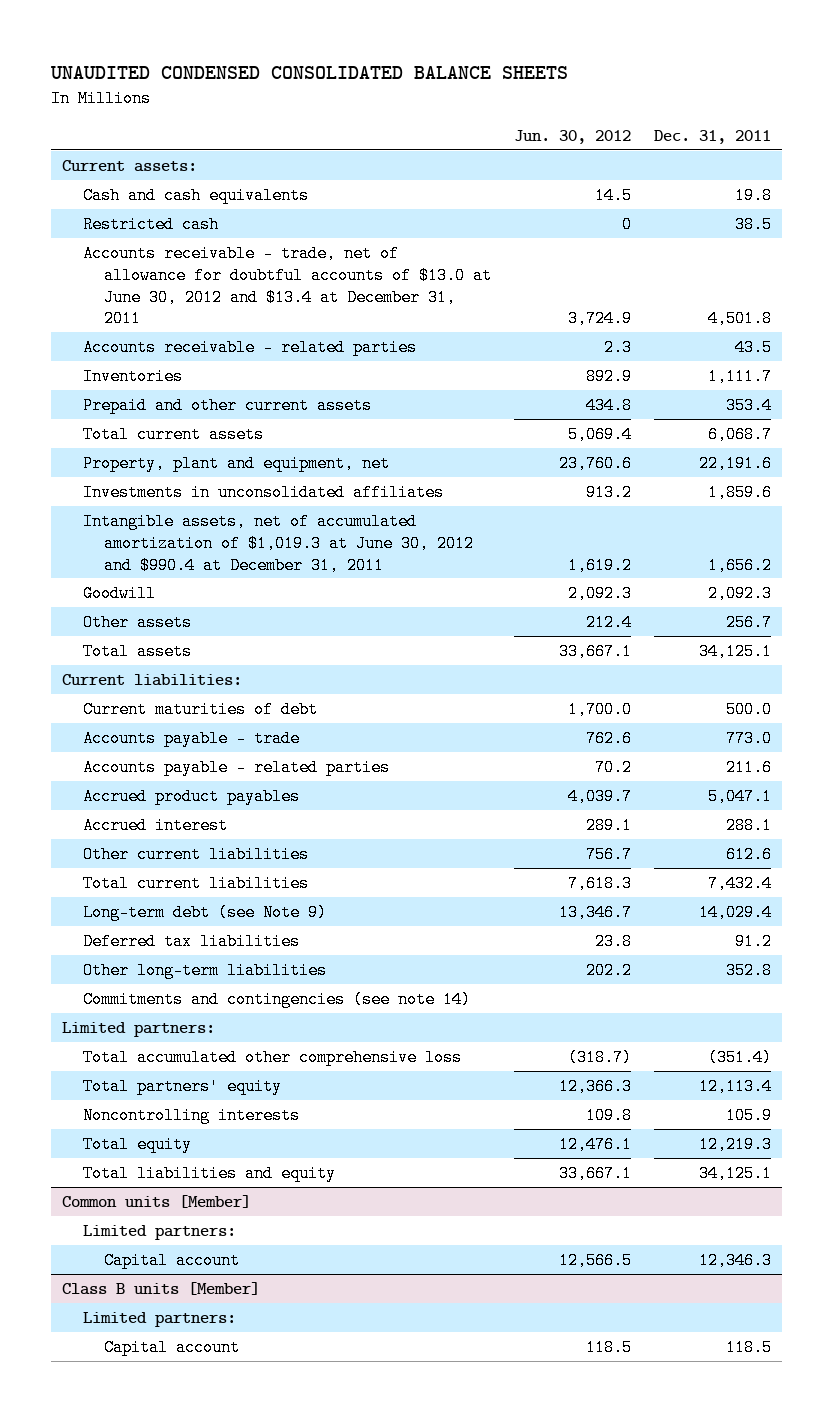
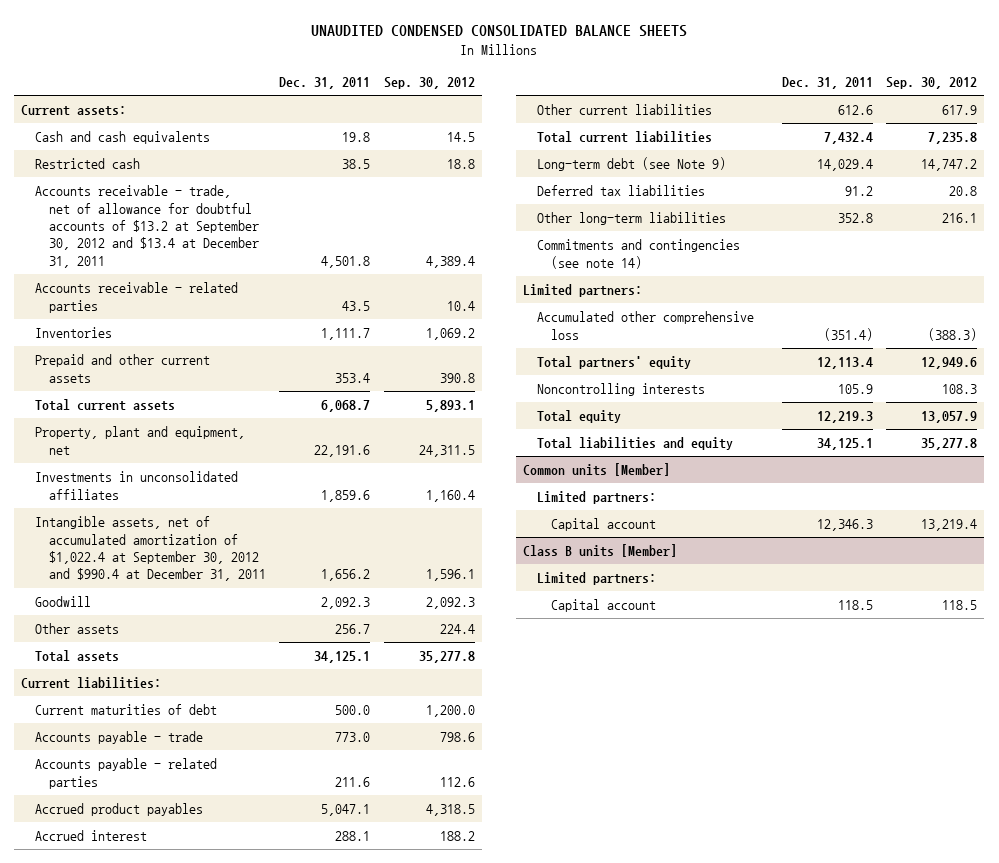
[513,129,631,144] Jun. 30, 2012 -> none
none -> [384,76,476,89] Sep. 30, 2012
[83,244,493,328] Accounts receivable - trade, net of allowance for doubtful accounts of $13.0 at June 30, 2012 and $13.4 at December 31, 2011 -> [34,185,259,268] Accounts receivable - trade, net of allowance for doubtful accounts of $13.2 at September 30, 2012 and $13.4 at December 31, 2011
[83,512,475,574] Intangible assets, net of accumulated amortization of $1,019.3 at June 30, 2012 and $990.4 at December 31, 2011 -> [34,516,266,582] Intangible assets, net of accumulated amortization of $1,022.4 at September 30, 2012 and $990.4 at December 31, 2011
[83,1048,463,1066] Total accumulated other comprehensive loss -> [537,311,755,340] Accumulated other comprehensive loss

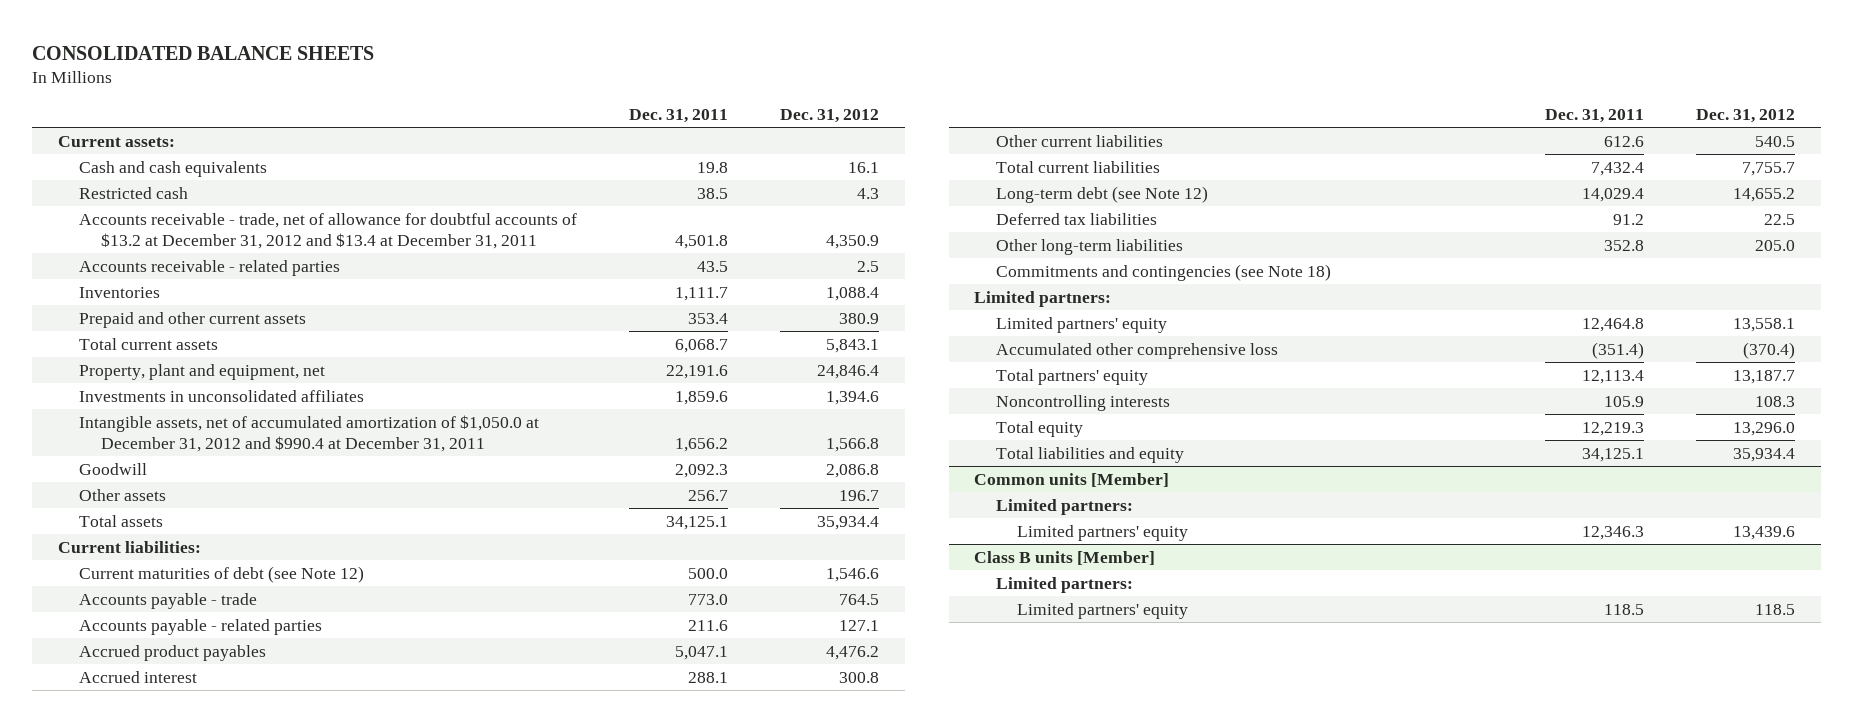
[311,25,688,38] UNAUDITED CONDENSED CONSOLIDATED BALANCE SHEETS -> [32,45,375,60] CONSOLIDATED BALANCE SHEETS
[384,76,476,89] Sep. 30, 2012 -> none
none -> [779,108,879,123] Dec. 31, 2012
[34,185,259,268] Accounts receivable - trade, net of allowance for doubtful accounts of $13.2 at September 30, 2012 and $13.4 at December 31, 2011 -> [79,212,578,249] Accounts receivable - trade, net of allowance for doubtful accounts of $13.2 at December 31, 2012 and $13.4 at December 31, 2011
[34,516,266,582] Intangible assets, net of accumulated amortization of $1,022.4 at September 30, 2012 and $990.4 at December 31, 2011 -> [79,414,540,452] Intangible assets, net of accumulated amortization of $1,050.0 at December 31, 2012 and $990.4 at December 31, 2011
[34,704,217,716] Current maturities of debt -> [79,565,365,583] Current maturities of debt (see Note 12)
[537,157,727,172] Long-term debt (see Note 9) -> [995,185,1208,203] Long-term debt (see Note 12)
[537,239,741,269] Commitments and contingencies (see note 14) -> [995,263,1331,281] Commitments and contingencies (see Note 18)
none -> [995,316,1167,333] Limited partners' equity
[550,518,656,532] Capital account -> [1017,524,1189,541] Limited partners' equity
[550,599,656,613] Capital account -> [1017,602,1189,619] Limited partners' equity

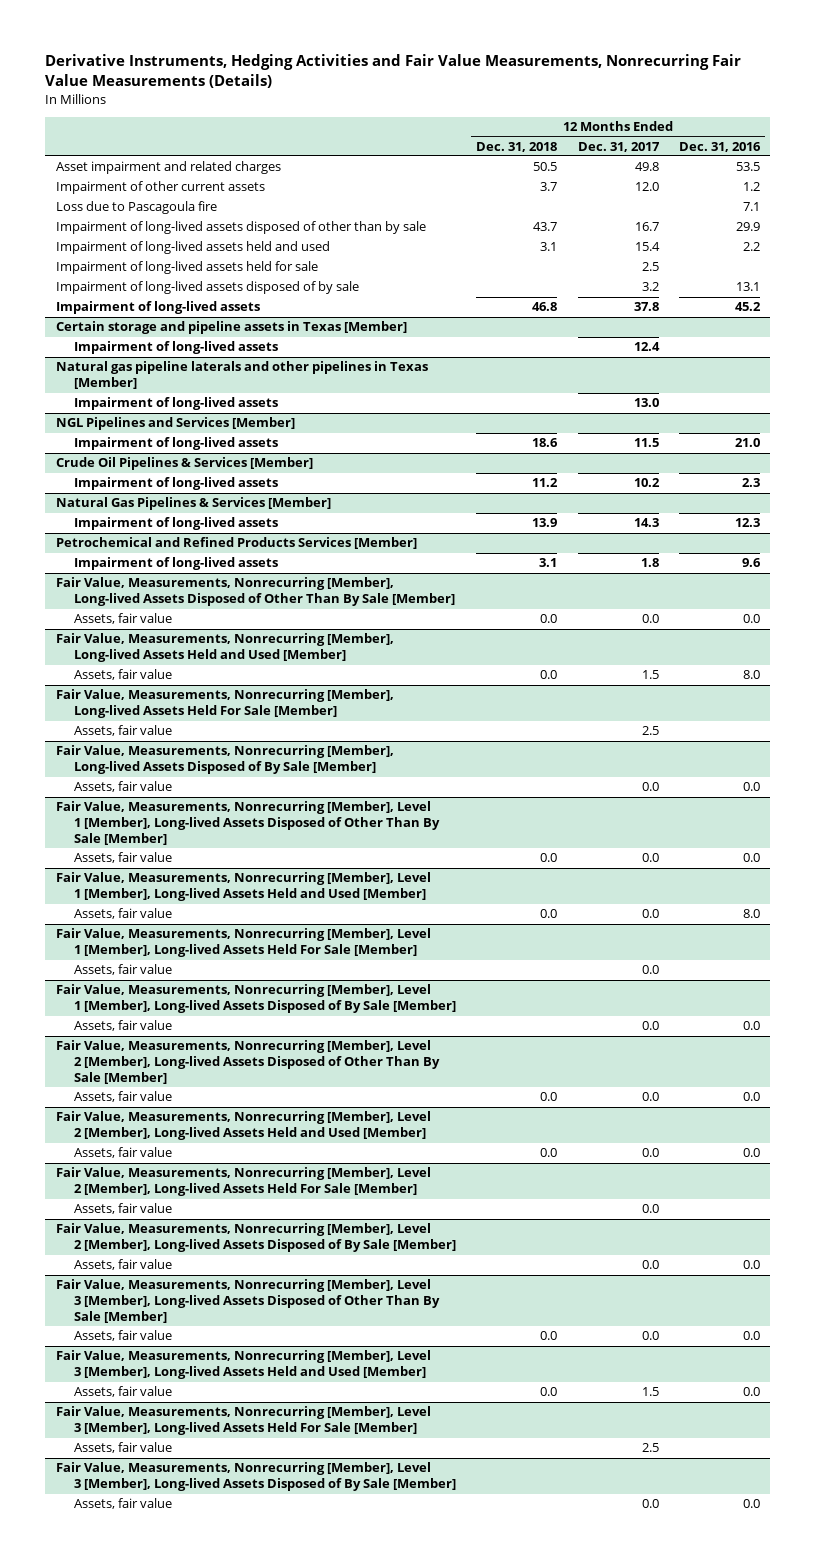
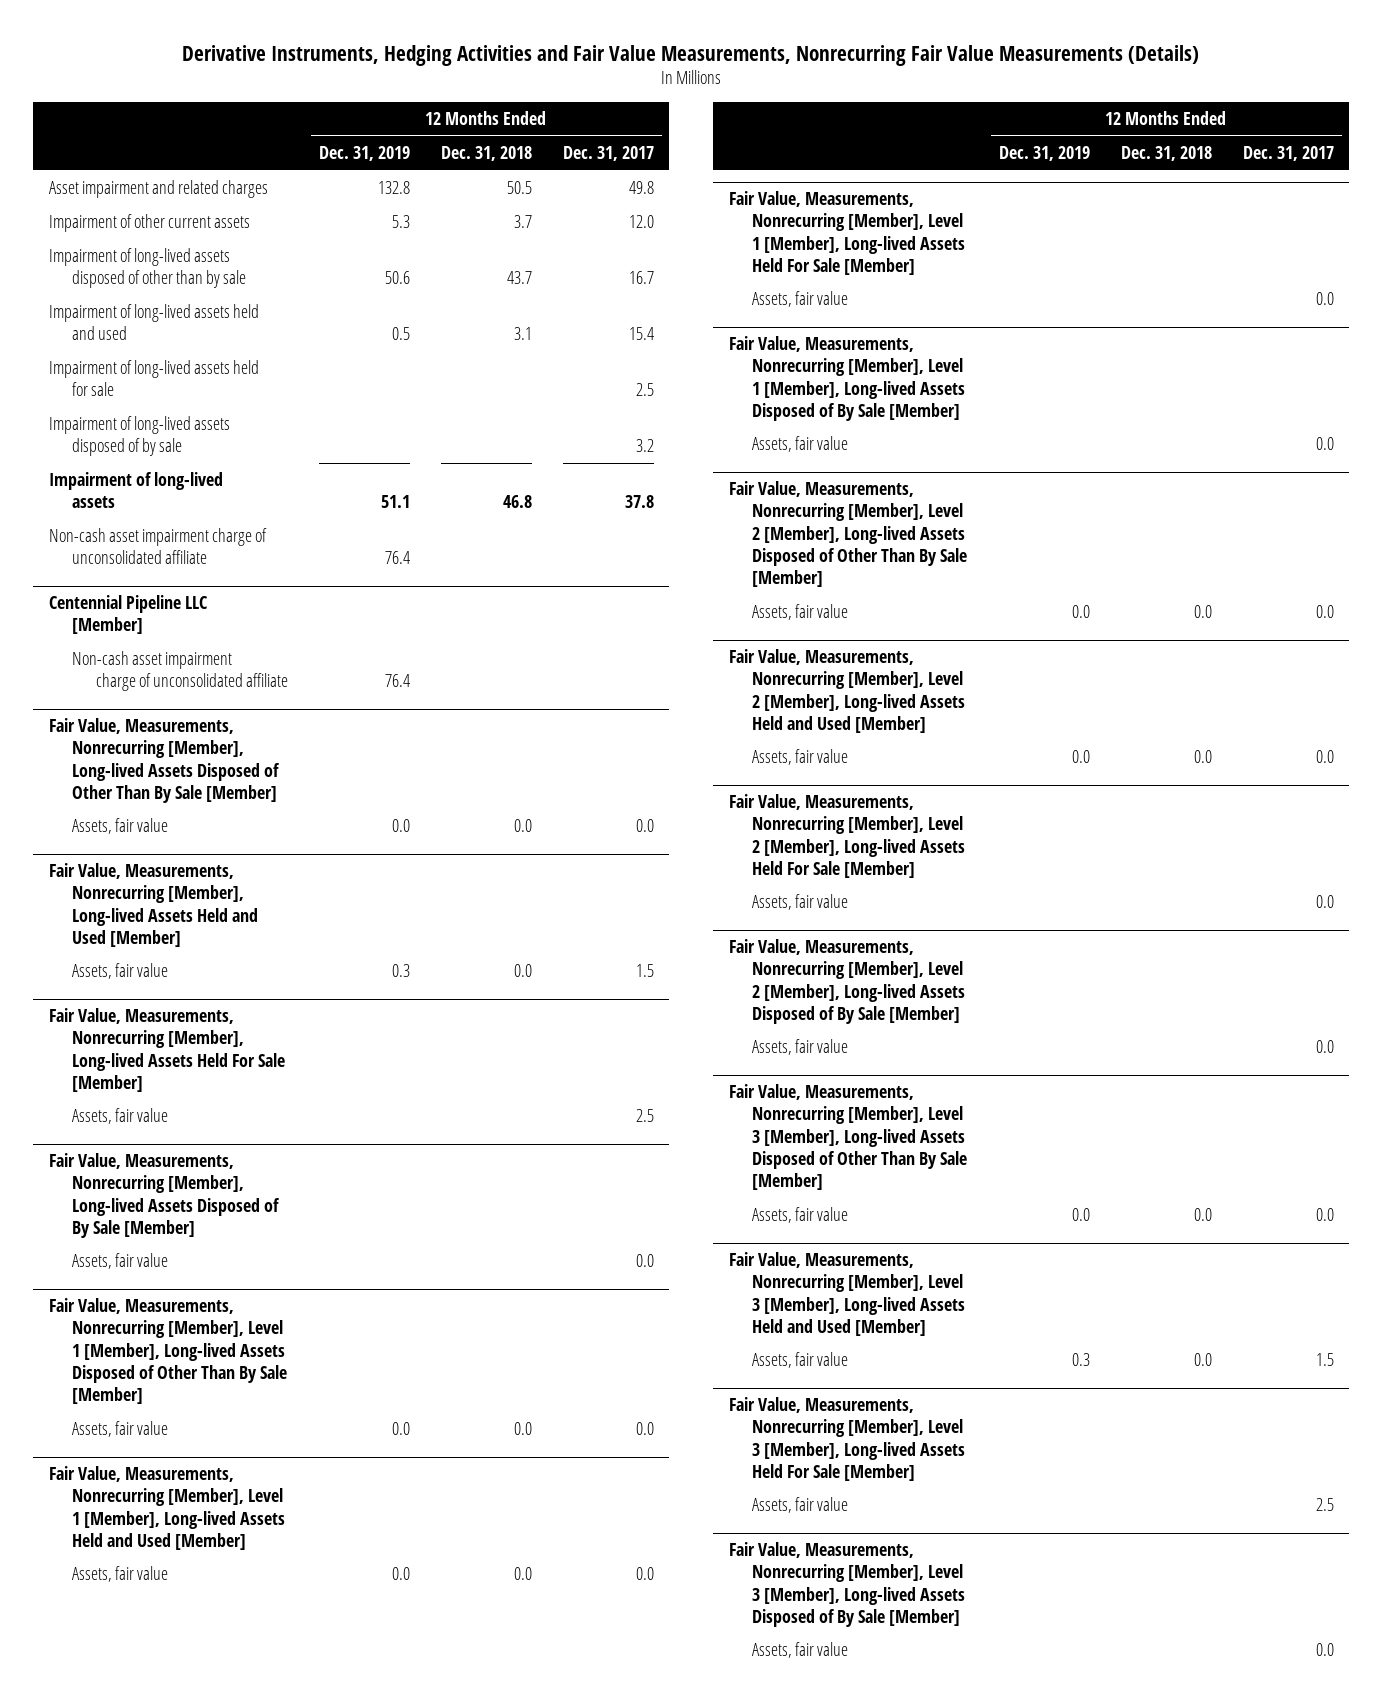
[679,141,762,152] Dec. 31, 2016 -> none
none -> [318,146,410,162] Dec. 31, 2019
[55,201,217,215] Loss due to Pascagoula fire -> none
[55,321,407,335] Certain storage and pipeline assets in Texas [Member] -> none
[73,341,278,355] Impairment of long-lived assets -> none
[55,361,428,390] Natural gas pipeline laterals and other pipelines in Texas [Member] -> none
[73,397,278,411] Impairment of long-lived assets -> none
[55,417,295,431] NGL Pipelines and Services [Member] -> none
[73,437,278,451] Impairment of long-lived assets -> none
[55,457,313,471] Crude Oil Pipelines & Services [Member] -> none
[73,477,278,491] Impairment of long-lived assets -> none
[55,497,331,511] Natural Gas Pipelines & Services [Member] -> none
[73,517,278,531] Impairment of long-lived assets -> none
[55,537,417,550] Petrochemical and Refined Products Services [Member] -> none
[73,557,278,571] Impairment of long-lived assets -> none
none -> [48,528,267,565] Non-cash asset impairment charge of unconsolidated affiliate
none -> [48,595,207,635] Centennial Pipeline LLC [Member]
none -> [72,651,288,692] Non-cash asset impairment charge of unconsolidated affiliate

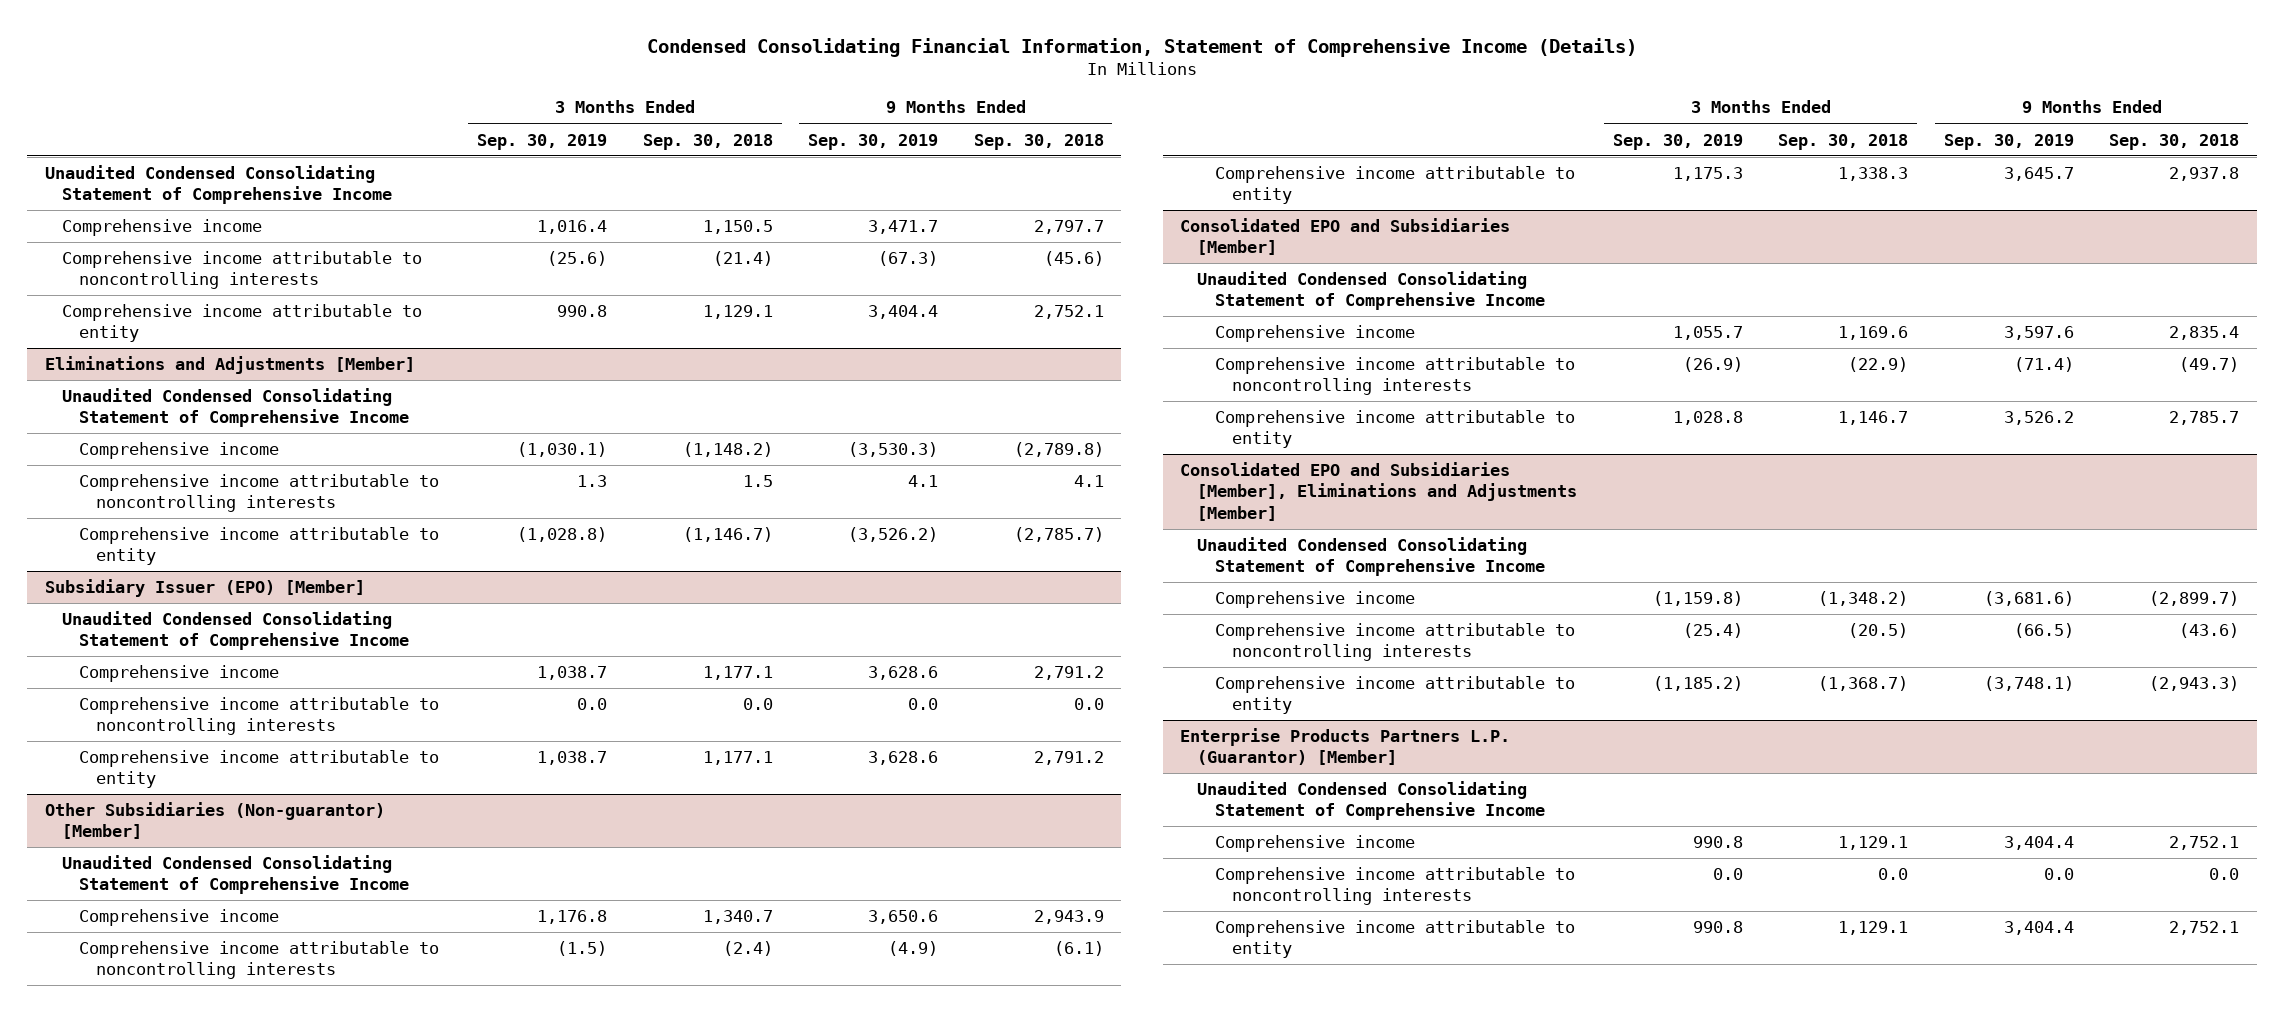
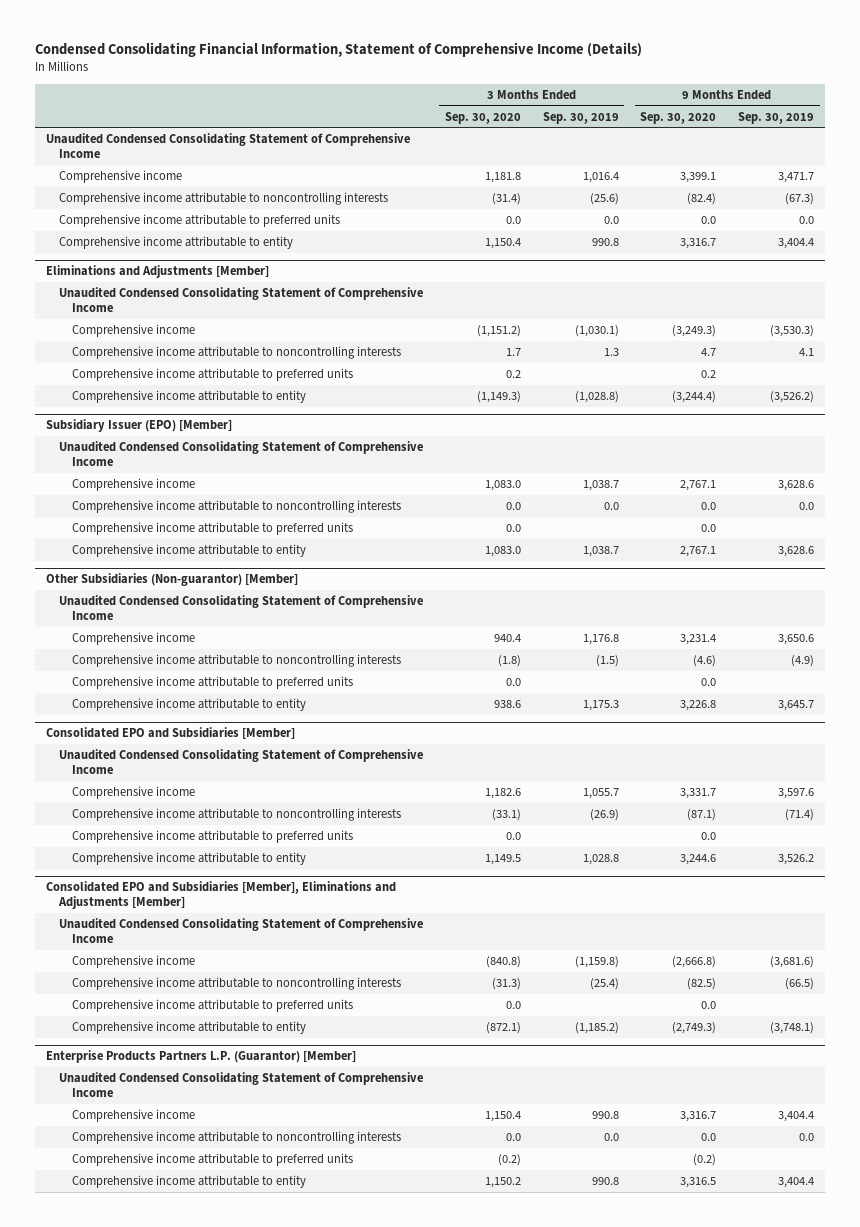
[642,133,773,150] Sep. 30, 2018 -> none
[973,133,1104,150] Sep. 30, 2018 -> none
none -> [444,111,521,124] Sep. 30, 2020
none -> [640,111,717,124] Sep. 30, 2020
none -> [58,214,340,228] Comprehensive income attributable to preferred units
none -> [71,368,353,382] Comprehensive income attributable to preferred units
none -> [71,522,353,536] Comprehensive income attributable to preferred units
none -> [71,676,353,690] Comprehensive income attributable to preferred units
none -> [71,830,353,844] Comprehensive income attributable to preferred units
none -> [71,999,353,1013] Comprehensive income attributable to preferred units
none -> [71,1153,353,1167] Comprehensive income attributable to preferred units

